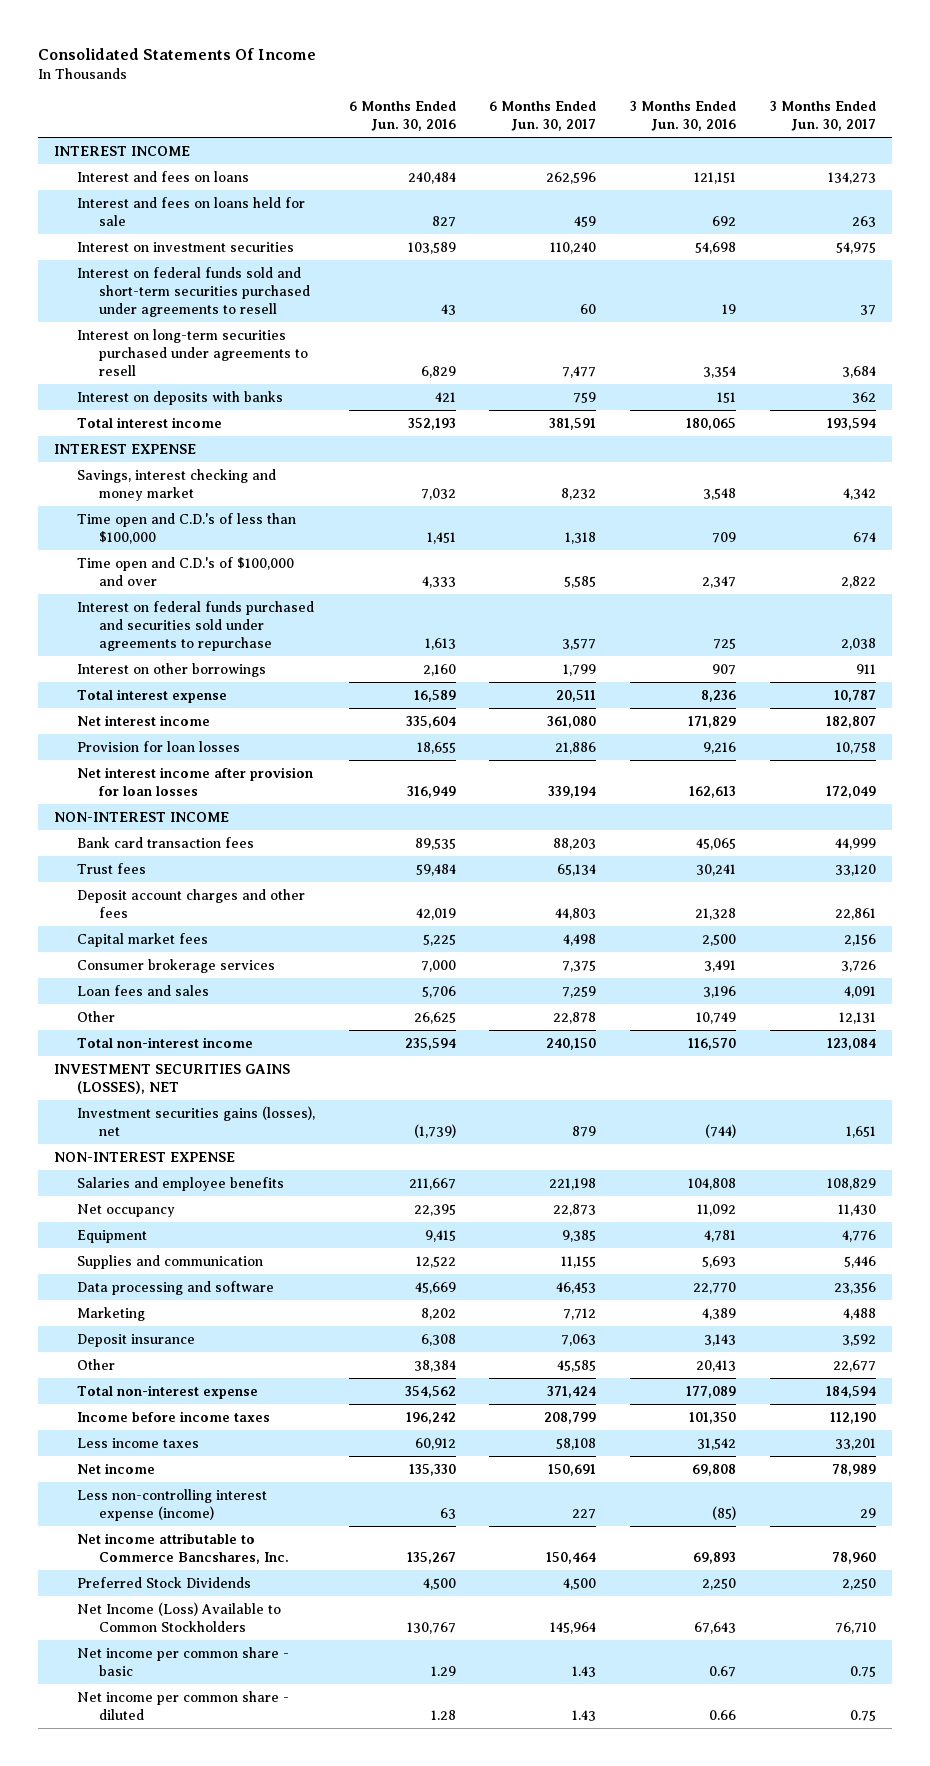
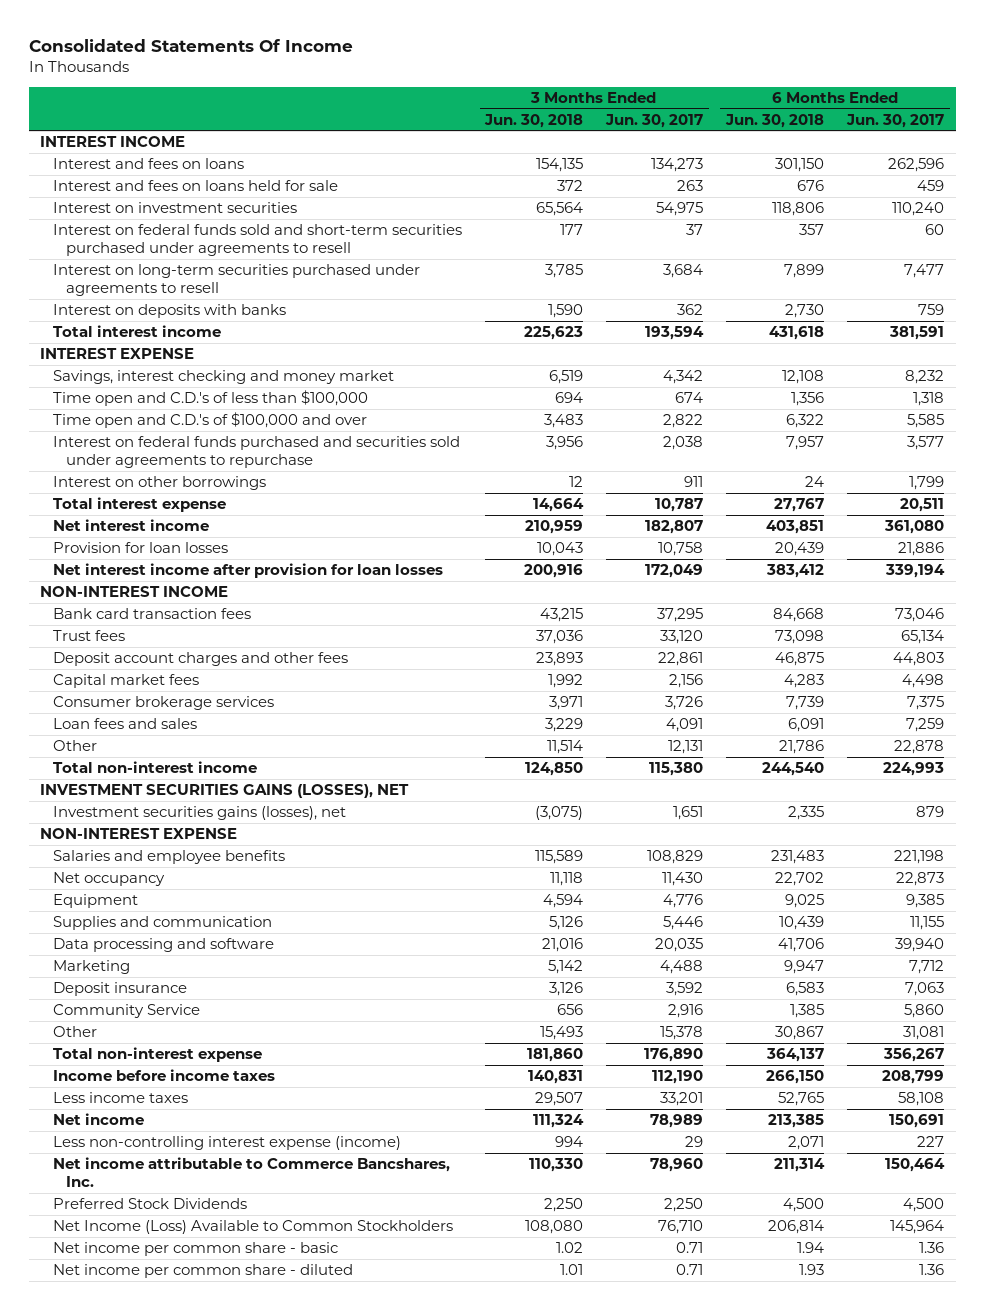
[348,100,456,131] 6 Months Ended Jun. 30, 2016 -> none
[629,100,736,131] 3 Months Ended Jun. 30, 2016 -> none
none -> [484,113,584,128] Jun. 30, 2018
none -> [725,113,825,128] Jun. 30, 2018
[553,837,597,850] 88,203 -> [895,608,945,623] 73,046
[834,837,876,850] 44,999 -> [657,608,704,623] 37,295
[546,1037,597,1050] 240,150 -> [883,762,945,777] 224,993
[826,1037,876,1050] 123,084 -> [649,762,704,777] 115,380
[556,1281,597,1294] 46,453 -> [895,938,945,953] 39,940
[833,1281,876,1294] 23,356 -> [655,938,704,953] 20,035
none -> [53,1004,201,1019] Community Service
[557,1359,597,1372] 45,585 -> [903,1026,945,1041] 31,081
[832,1359,876,1372] 22,677 -> [660,1026,704,1041] 15,378
[547,1385,597,1398] 371,424 -> [883,1048,945,1063] 356,267
[825,1385,876,1398] 184,594 -> [644,1048,704,1063] 176,890
[572,1666,597,1678] 1.43 -> [919,1242,945,1254] 1.36
[849,1666,876,1678] 0.75 -> [676,1242,704,1254] 0.71
[572,1710,597,1722] 1.43 -> [919,1264,945,1276] 1.36
[849,1710,876,1722] 0.75 -> [676,1264,704,1276] 0.71

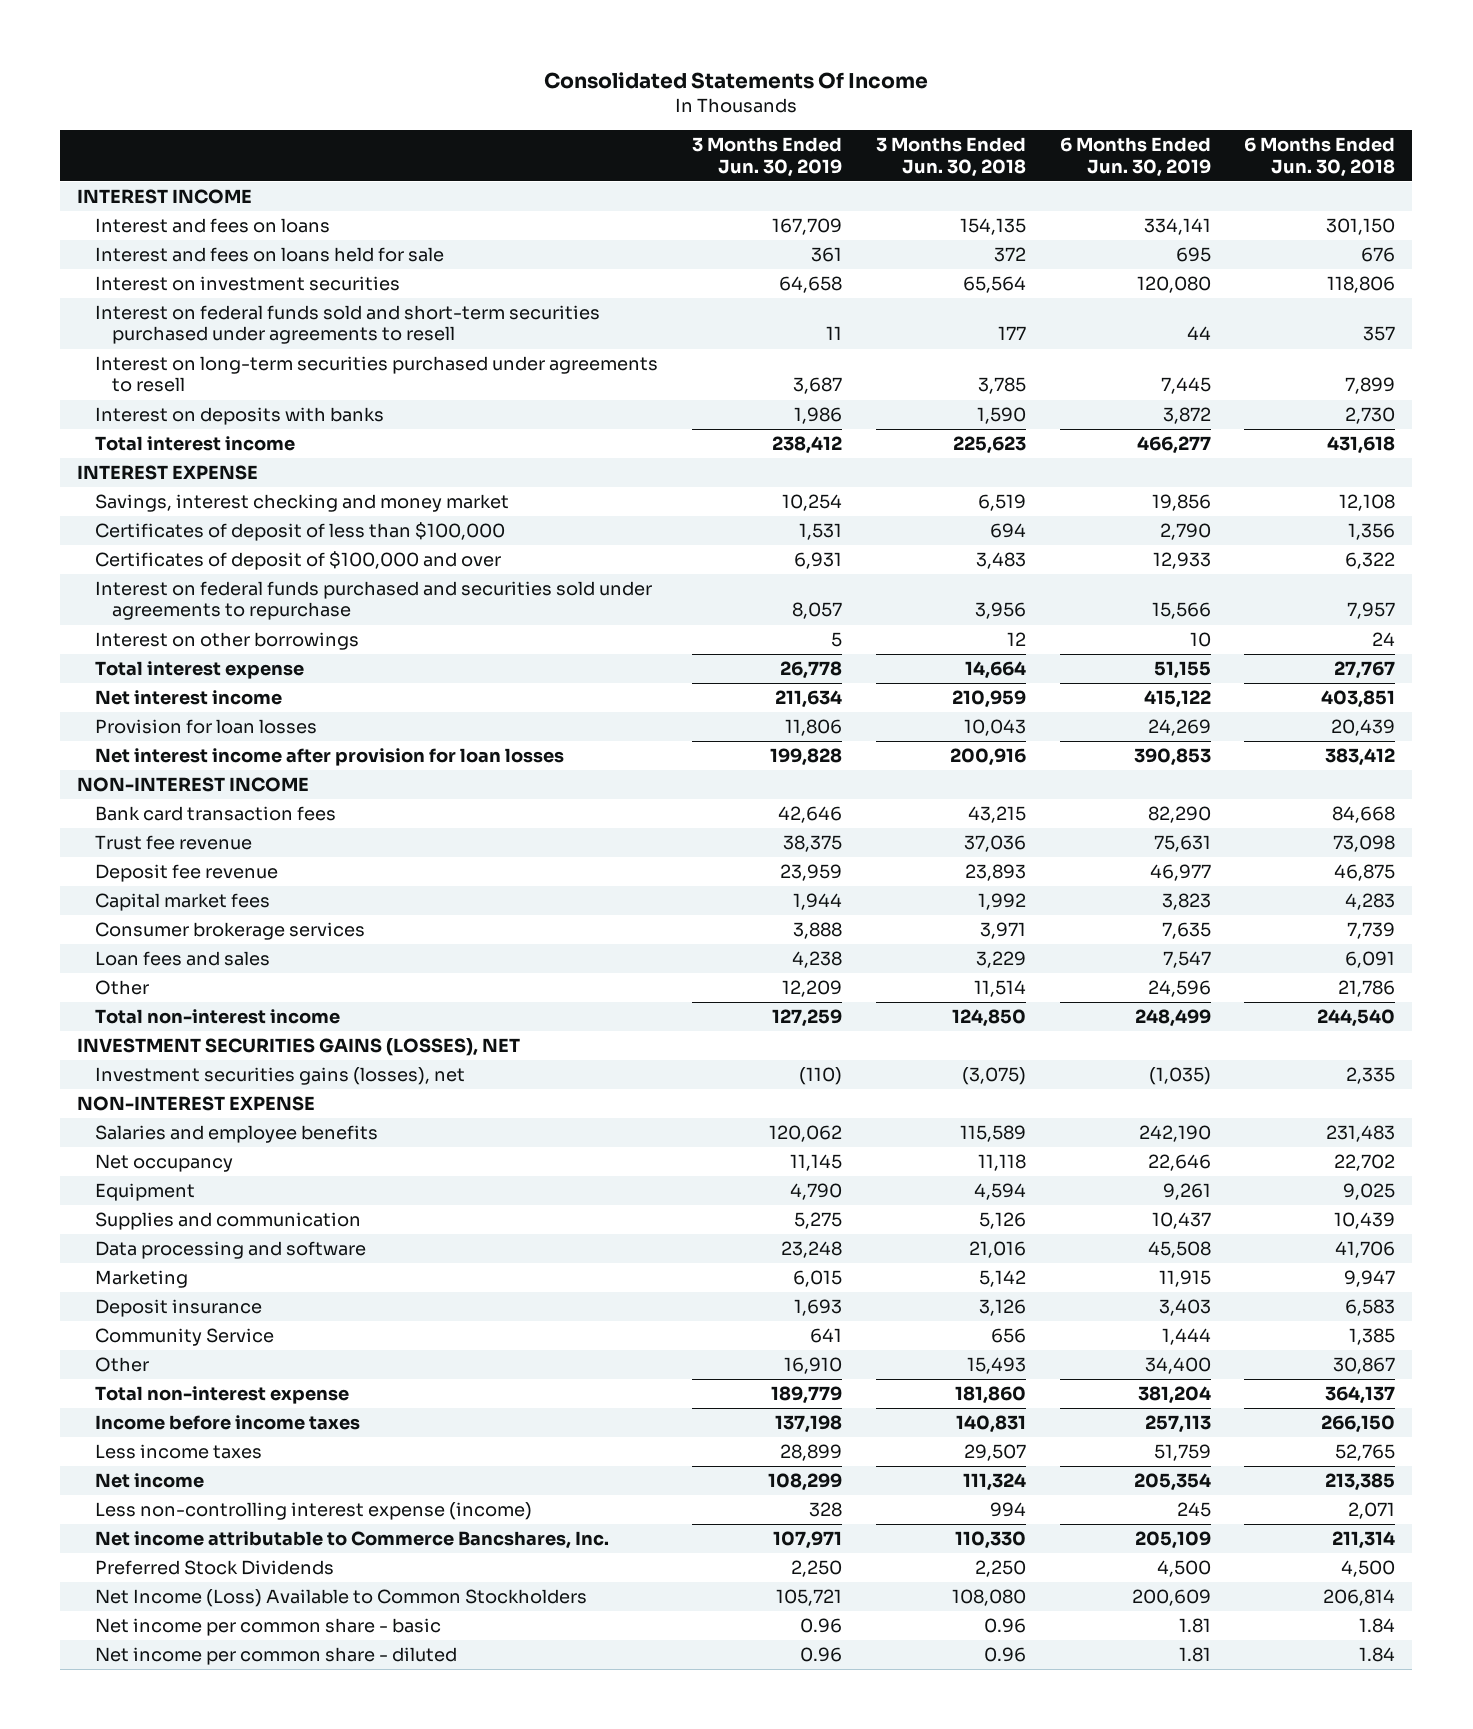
[605,113,704,128] Jun. 30, 2017 -> none
[846,113,945,128] Jun. 30, 2017 -> none
none -> [691,137,842,177] 3 Months Ended Jun. 30, 2019
none -> [1059,137,1211,177] 6 Months Ended Jun. 30, 2019
[53,390,369,407] Time open and C.D.'s of less than $100,000 -> [94,522,505,542] Certificates of deposit of less than $100,000
[53,412,368,429] Time open and C.D.'s of $100,000 and over -> [94,551,501,571] Certificates of deposit of $100,000 and over
[53,630,126,642] Trust fees -> [94,835,252,851] Trust fee revenue
[53,652,349,667] Deposit account charges and other fees -> [94,864,278,883] Deposit fee revenue
[556,1242,584,1254] 1.02 -> [983,1618,1026,1634] 0.96
[797,1242,825,1254] 1.94 -> [1359,1618,1396,1634] 1.84
[560,1264,584,1276] 1.01 -> [983,1647,1026,1663] 0.96
[799,1264,825,1276] 1.93 -> [1359,1647,1396,1663] 1.84

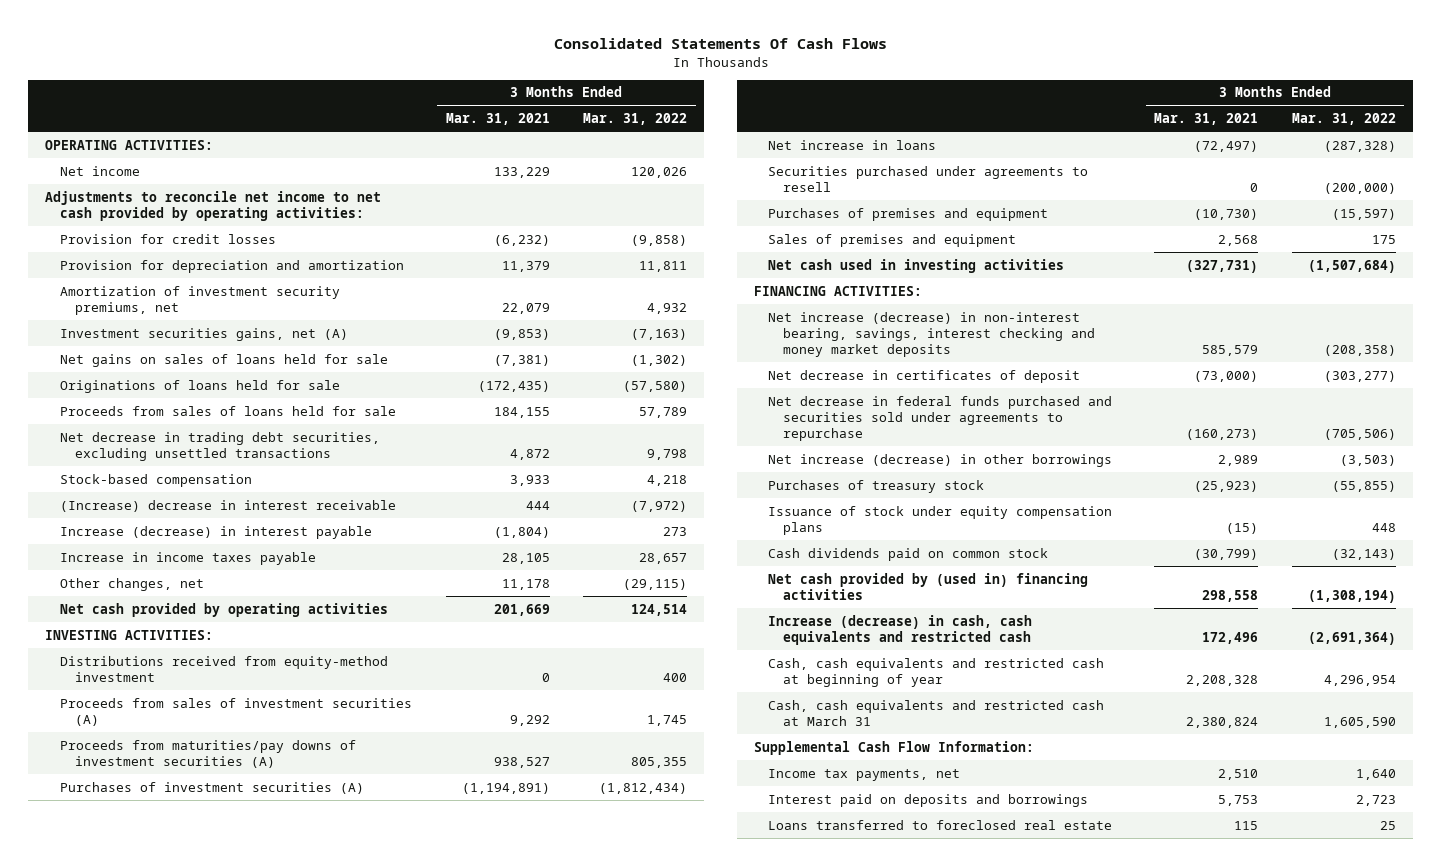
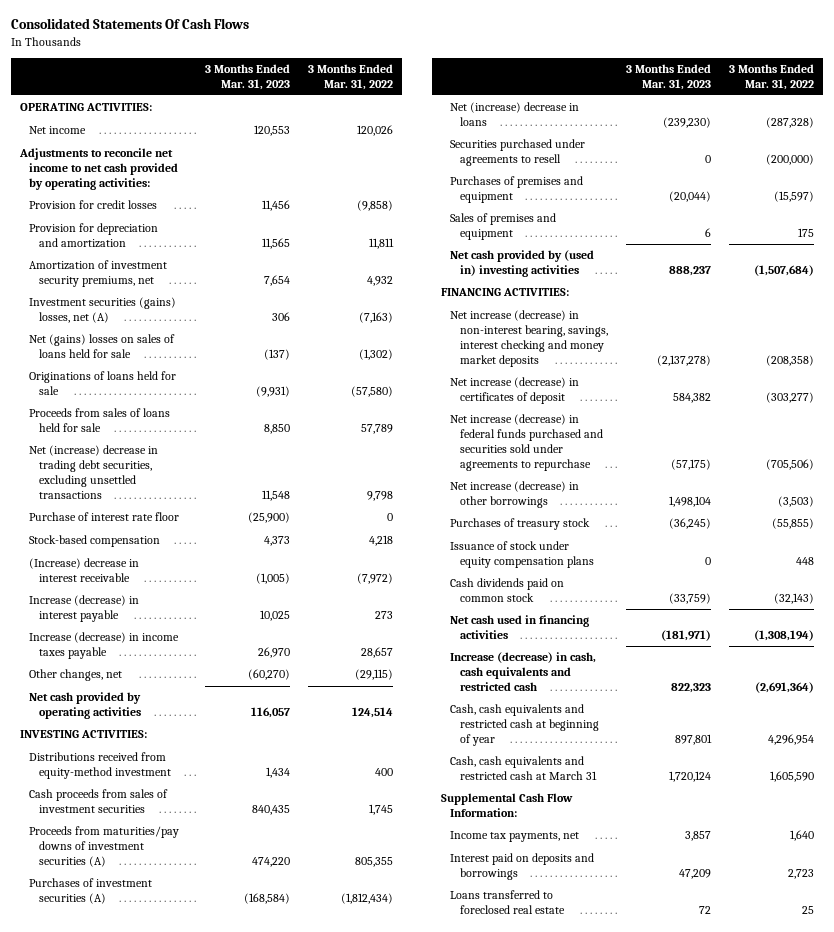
[445,112,550,125] Mar. 31, 2021 -> none
none -> [204,63,290,90] 3 Months Ended Mar. 31, 2023
[59,327,348,341] Investment securities gains, net (A) -> [29,297,177,324] Investment securities (gains) losses, net (A)
[59,353,388,367] Net gains on sales of loans held for sale -> [29,334,176,359] Net (gains) losses on sales of loans held for sale
[59,431,380,461] Net decrease in trading debt securities, excluding unsettled transactions -> [29,445,159,499] Net (increase) decrease in trading debt securities, excluding unsettled transactions
none -> [29,512,180,522] Purchase of interest rate floor
[59,551,316,565] Increase in income taxes payable -> [29,632,180,660] Increase (decrease) in income taxes payable
[59,697,412,726] Proceeds from sales of investment securities (A) -> [29,789,169,814] Cash proceeds from sales of investment securities
[768,139,937,150] Net increase in loans -> [450,102,580,127] Net (increase) decrease in loans
[768,258,1065,273] Net cash used in investing activities -> [450,250,595,278] Net cash provided by (used in) investing activities
[768,369,1081,383] Net decrease in certificates of deposit -> [450,377,580,405] Net increase (decrease) in certificates of deposit
[768,395,1113,442] Net decrease in federal funds purchased and securities sold under agreements to repurchase -> [450,414,603,471] Net increase (decrease) in federal funds purchased and securities sold under agreements to repurchase
[768,572,1089,600] Net cash provided by (used in) financing activities -> [450,615,590,640] Net cash used in financing activities

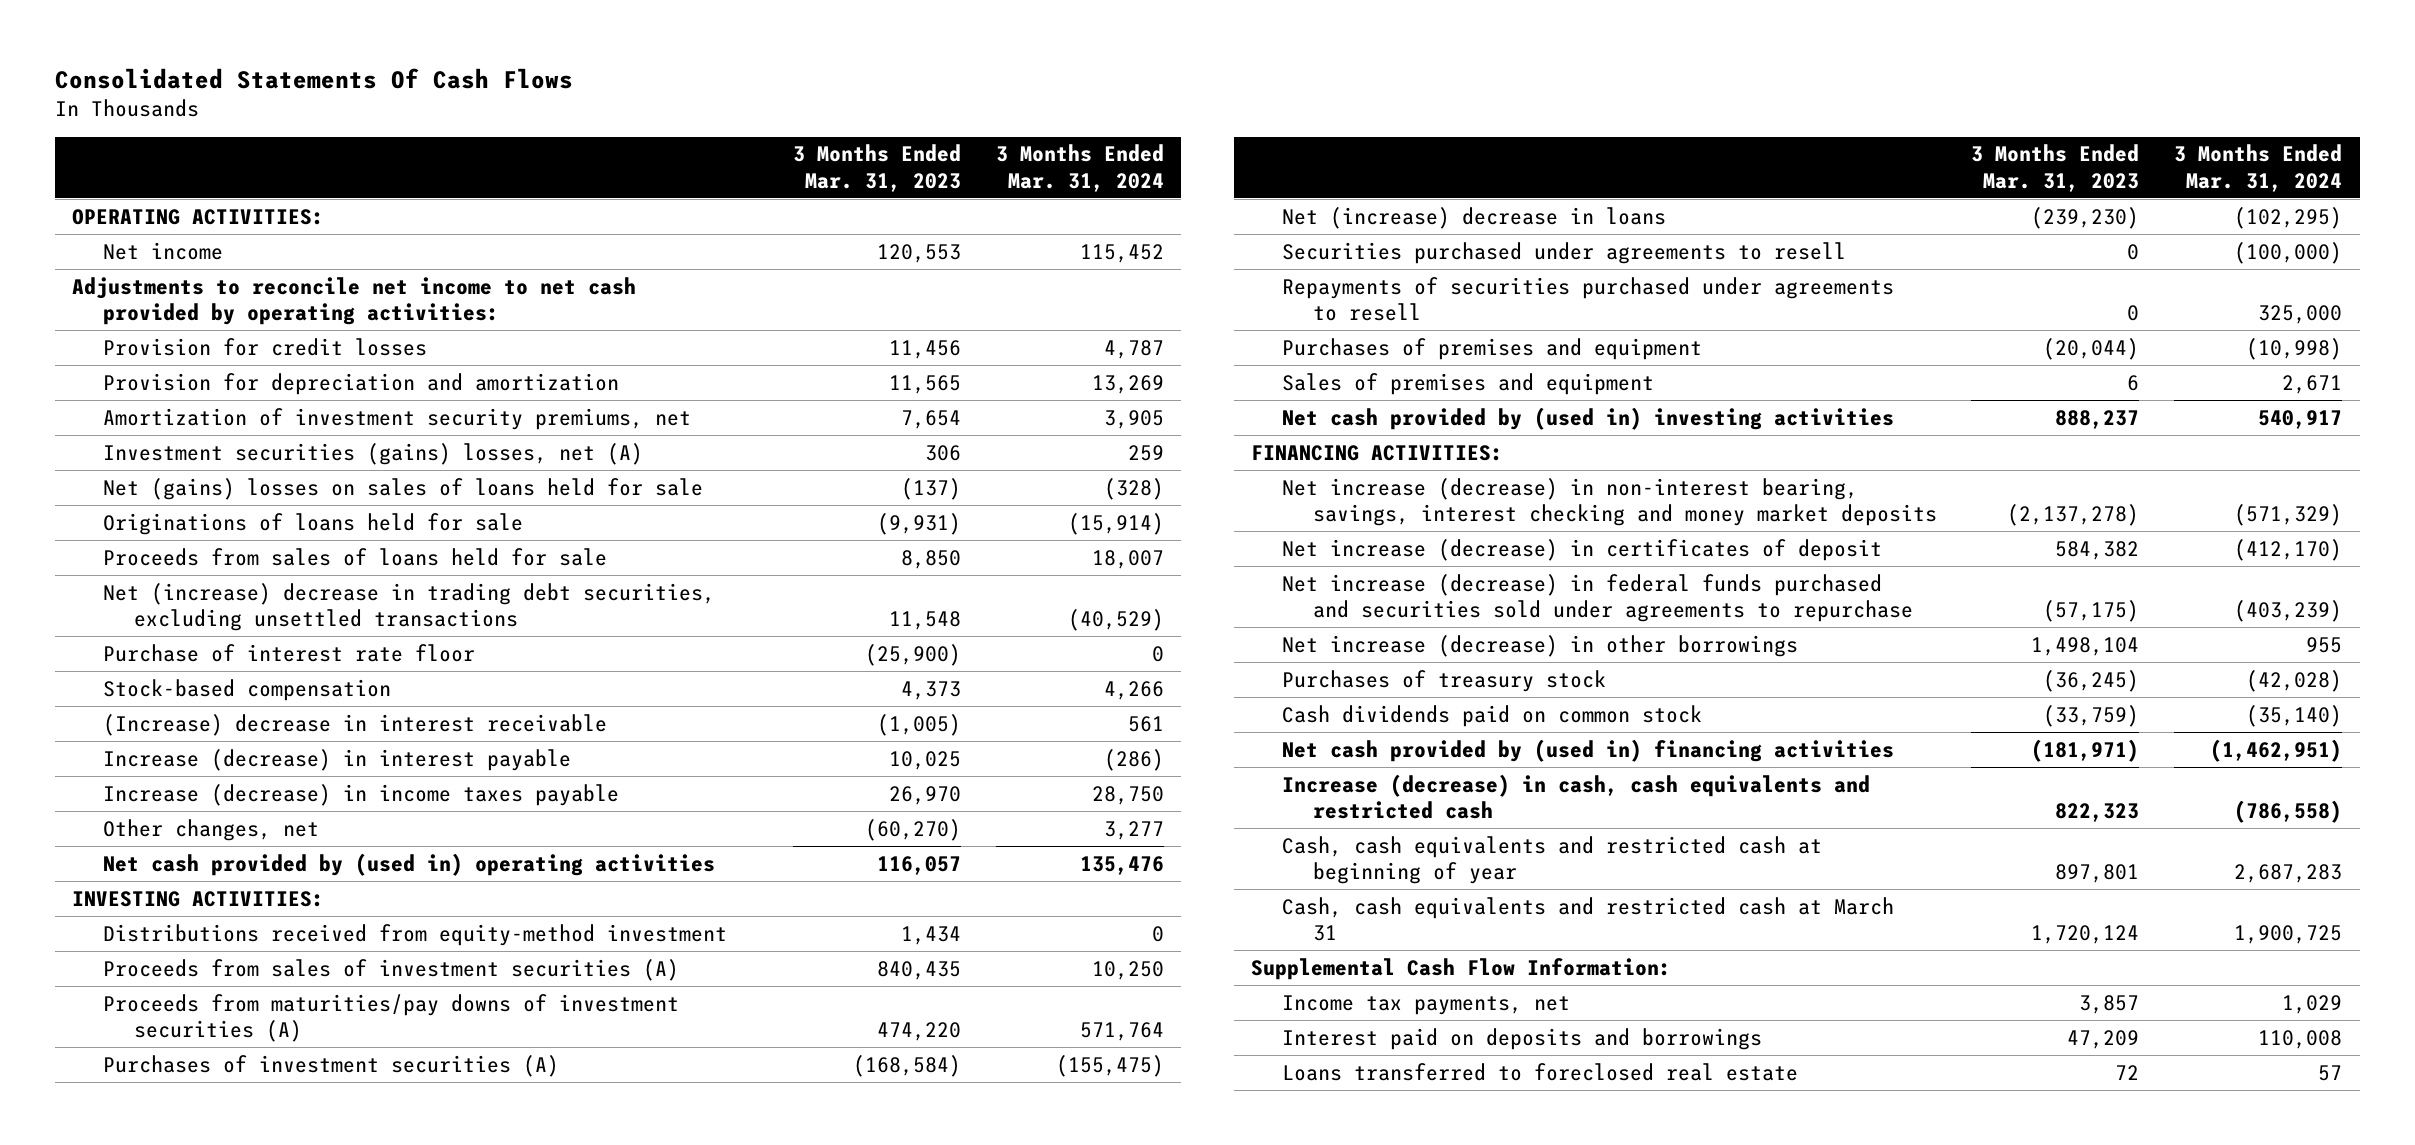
[307,63,393,90] 3 Months Ended Mar. 31, 2022 -> none
none -> [995,144,1164,192] 3 Months Ended Mar. 31, 2024
[29,692,142,720] Net cash provided by operating activities -> [103,852,716,876] Net cash provided by (used in) operating activities
[29,789,169,814] Cash proceeds from sales of investment securities -> [103,958,680,981] Proceeds from sales of investment securities (A)
none -> [1281,276,1894,321] Repayments of securities purchased under agreements to resell
[450,541,594,569] Issuance of stock under equity compensation plans -> none
[450,615,590,640] Net cash used in financing activities -> [1281,738,1894,762] Net cash provided by (used in) financing activities

